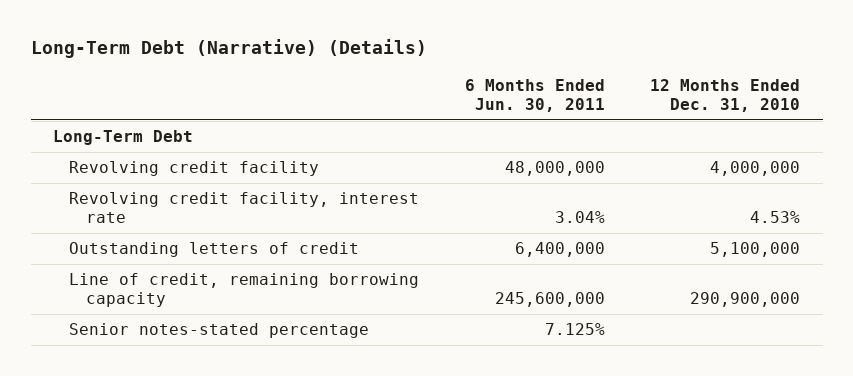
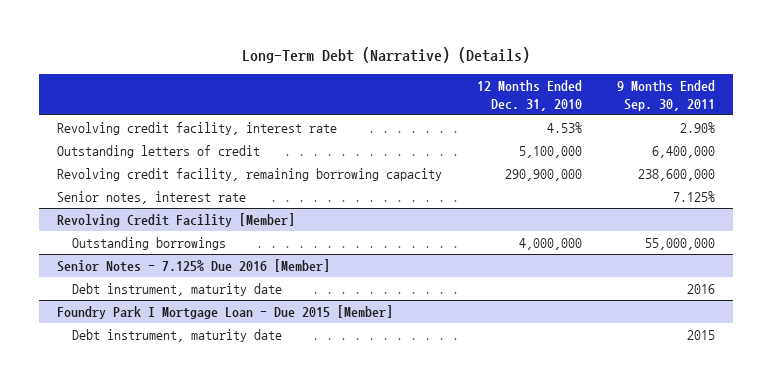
[464,78,605,112] 6 Months Ended Jun. 30, 2011 -> none
none -> [617,80,716,111] 9 Months Ended Sep. 30, 2011
[53,129,194,145] Long-Term Debt -> none
[69,160,320,176] Revolving credit facility -> none
[69,272,420,308] Line of credit, remaining borrowing capacity -> [56,168,442,182] Revolving credit facility, remaining borrowing capacity
[69,322,370,338] Senior notes-stated percentage -> [56,191,246,205] Senior notes, interest rate
none -> [56,213,295,228] Revolving Credit Facility [Member]
none -> [72,237,227,251] Outstanding borrowings
none -> [56,259,330,273] Senior Notes - 7.125% Due 2016 [Member]
none -> [72,283,283,297] Debt instrument, maturity date
none -> [56,305,393,320] Foundry Park I Mortgage Loan - Due 2015 [Member]
none -> [72,329,283,343] Debt instrument, maturity date

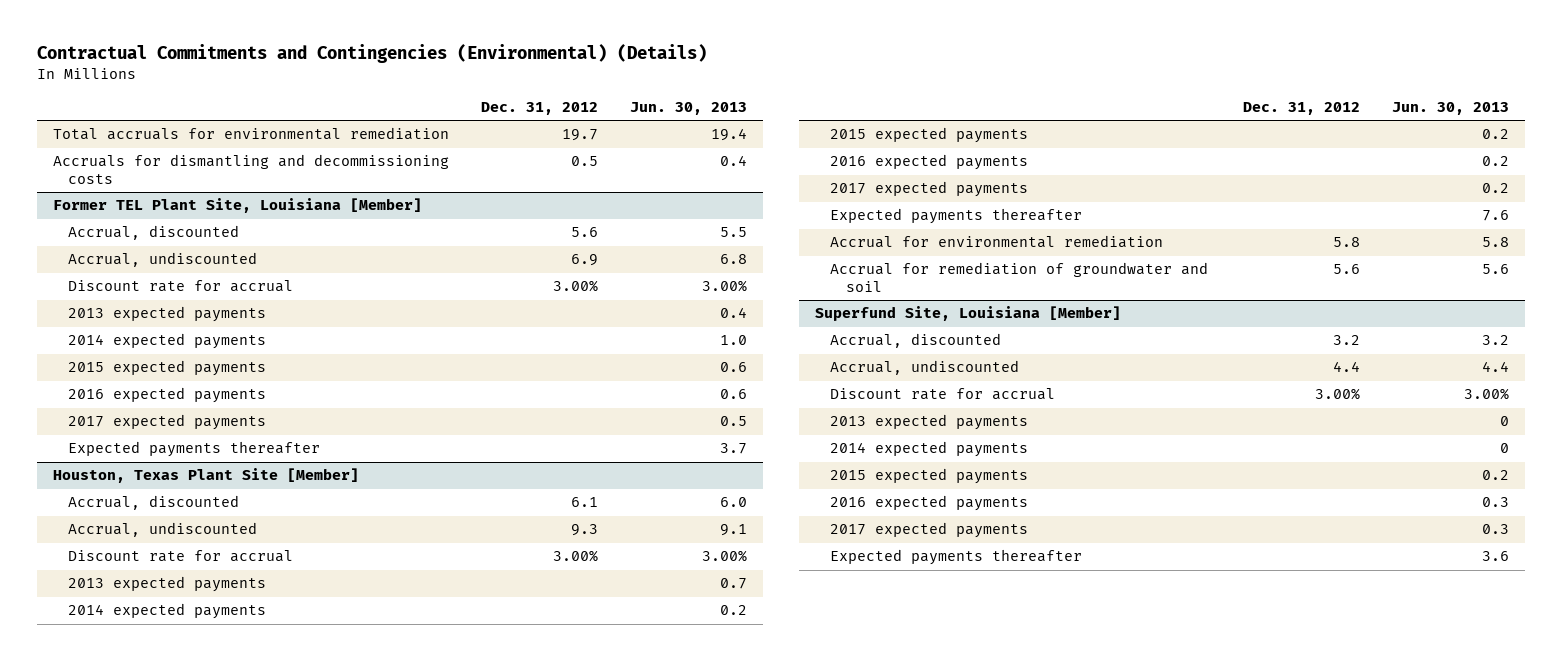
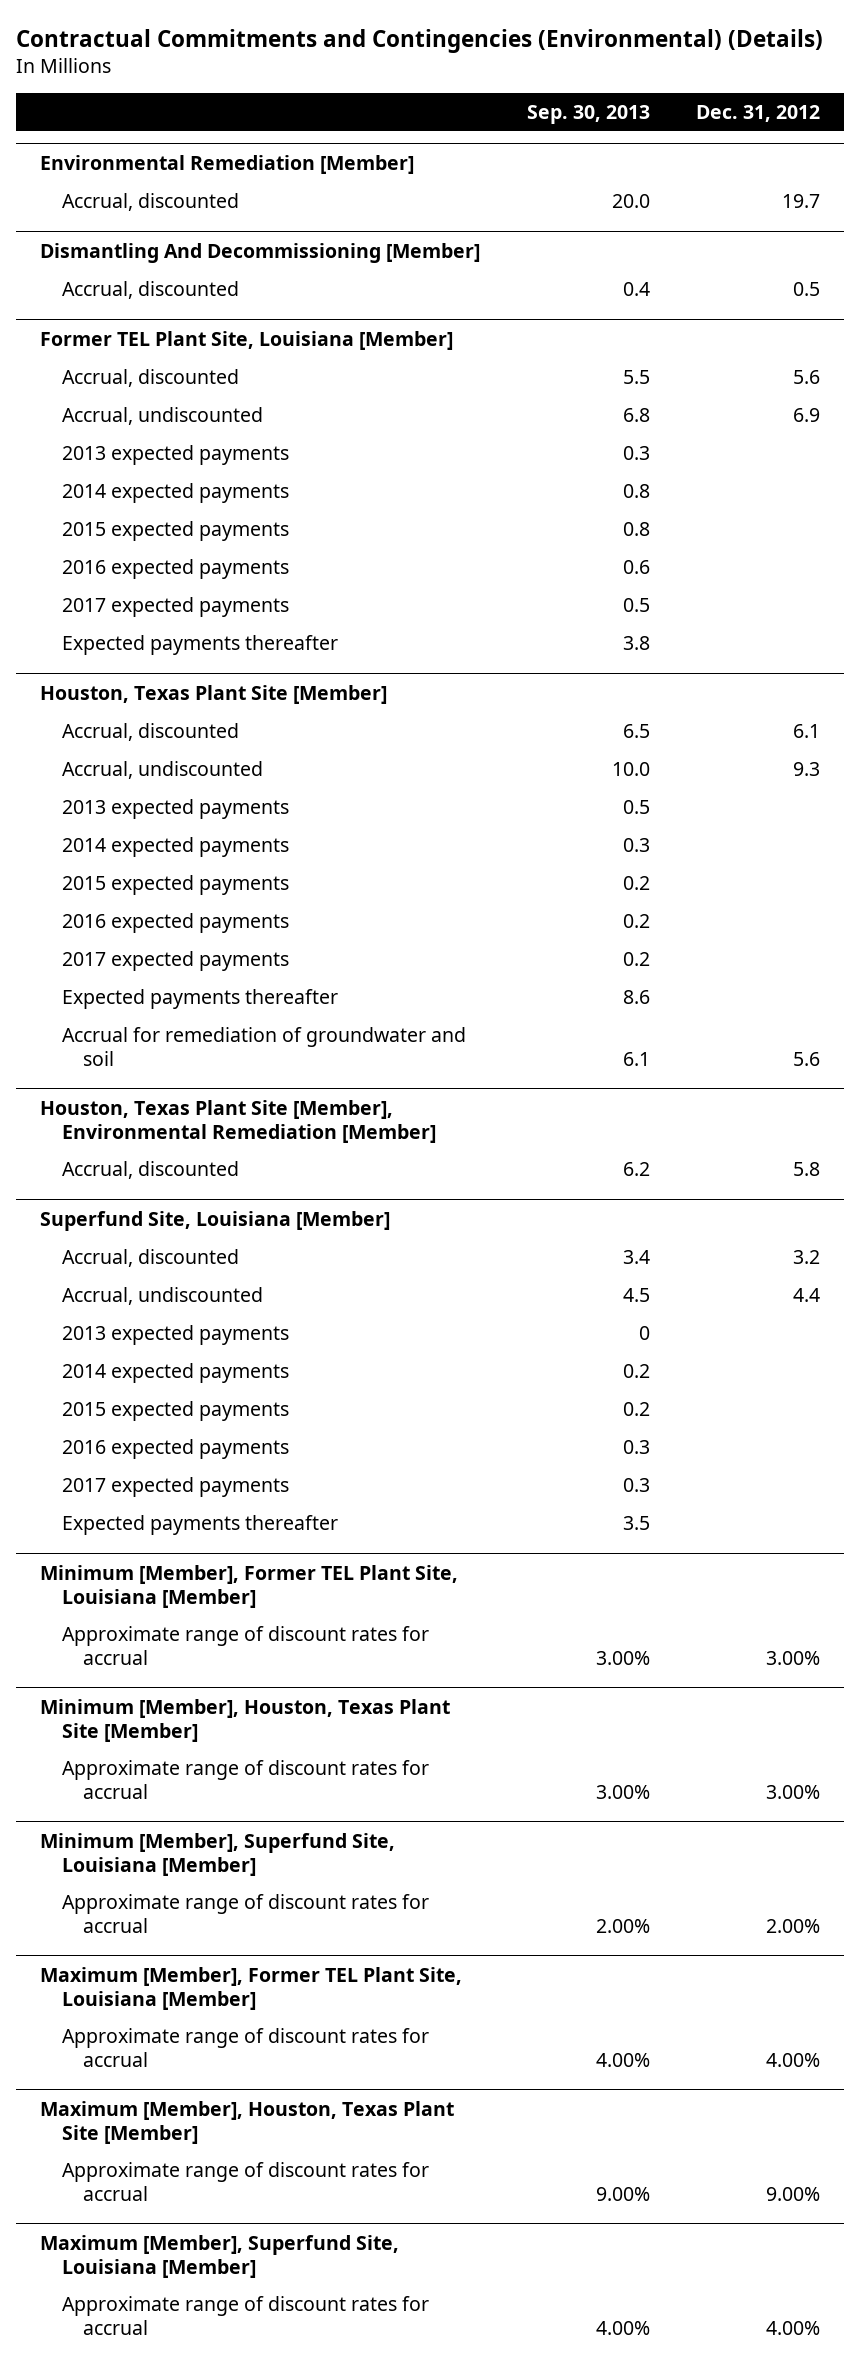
[629,102,747,116] Jun. 30, 2013 -> none
none -> [526,104,650,124] Sep. 30, 2013
[52,127,449,141] Total accruals for environmental remediation -> none
[52,154,449,184] Accruals for dismantling and decommissioning costs -> none
none -> [39,154,414,174] Environmental Remediation [Member]
none -> [61,192,239,211] Accrual, discounted
none -> [39,242,480,263] Dismantling And Decommissioning [Member]
none -> [61,280,239,299] Accrual, discounted
[68,280,294,293] Discount rate for accrual -> none
[68,550,294,563] Discount rate for accrual -> none
[830,235,1164,249] Accrual for environmental remediation -> none
none -> [39,1099,436,1143] Houston, Texas Plant Site [Member], Environmental Remediation [Member]
none -> [61,1160,239,1179] Accrual, discounted
[830,388,1056,401] Discount rate for accrual -> none
none -> [39,1564,458,1608] Minimum [Member], Former TEL Plant Site, Louisiana [Member]
none -> [61,1625,429,1665] Approximate range of discount rates for accrual
none -> [39,1698,450,1742] Minimum [Member], Houston, Texas Plant Site [Member]
none -> [61,1759,429,1799] Approximate range of discount rates for accrual
none -> [39,1832,395,1876] Minimum [Member], Superfund Site, Louisiana [Member]
none -> [61,1893,429,1933] Approximate range of discount rates for accrual
none -> [39,1966,462,2010] Maximum [Member], Former TEL Plant Site, Louisiana [Member]
none -> [61,2027,429,2067] Approximate range of discount rates for accrual
none -> [39,2100,454,2144] Maximum [Member], Houston, Texas Plant Site [Member]
none -> [61,2161,429,2201] Approximate range of discount rates for accrual
none -> [39,2234,399,2278] Maximum [Member], Superfund Site, Louisiana [Member]
none -> [61,2295,429,2335] Approximate range of discount rates for accrual

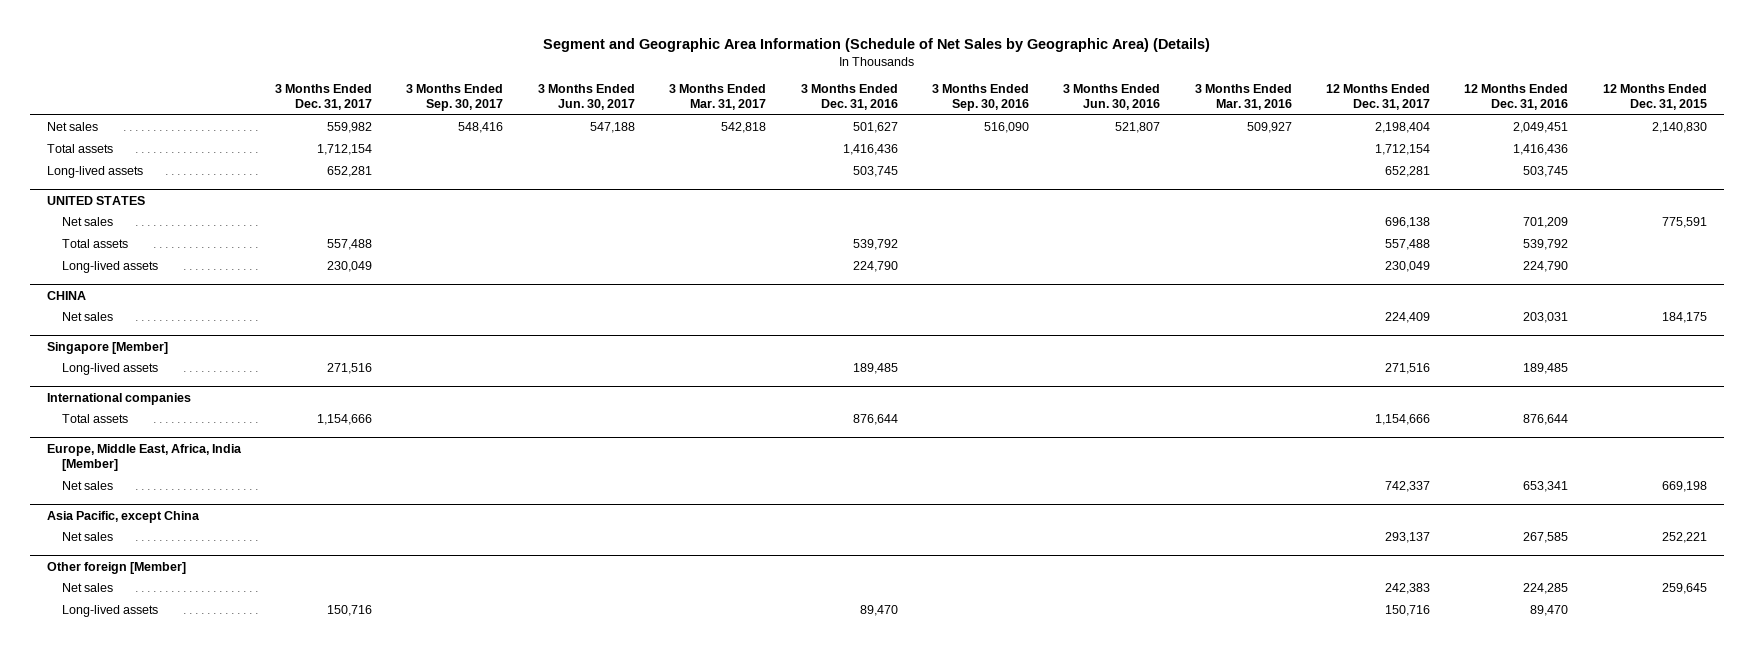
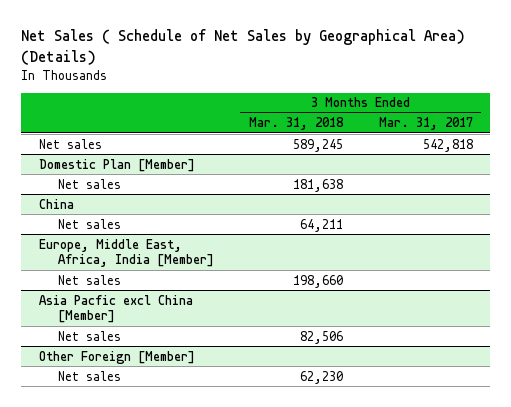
[542,37,1210,52] Segment and Geographic Area Information (Schedule of Net Sales by Geographic Area) (Details) -> [21,29,466,65] Net Sales ( Schedule of Net Sales by Geographical Area) (Details)
[275,84,373,111] 3 Months Ended Dec. 31, 2017 -> none
[406,84,504,112] 3 Months Ended Sep. 30, 2017 -> none
[537,84,635,111] 3 Months Ended Jun. 30, 2017 -> none
[800,84,898,111] 3 Months Ended Dec. 31, 2016 -> none
[931,84,1029,112] 3 Months Ended Sep. 30, 2016 -> none
[1063,84,1161,111] 3 Months Ended Jun. 30, 2016 -> none
[1194,84,1292,111] 3 Months Ended Mar. 31, 2016 -> none
[1325,84,1430,111] 12 Months Ended Dec. 31, 2017 -> none
[1464,84,1569,111] 12 Months Ended Dec. 31, 2016 -> none
[1602,84,1707,111] 12 Months Ended Dec. 31, 2015 -> none
none -> [249,117,345,131] Mar. 31, 2018
[46,144,113,154] Total assets -> none
[46,166,143,179] Long-lived assets -> none
[46,195,145,205] UNITED STATES -> [38,158,195,172] Domestic Plan [Member]
[62,239,129,249] Total assets -> none
[62,261,159,274] Long-lived assets -> none
[46,290,86,300] CHINA -> [38,198,74,209] China
[46,341,168,354] Singapore [Member] -> none
[62,363,159,376] Long-lived assets -> none
[46,392,191,405] International companies -> none
[62,414,129,424] Total assets -> none
[46,510,200,523] Asia Pacific, except China -> [38,294,193,324] Asia Pacfic excl China [Member]
[46,561,186,574] Other foreign [Member] -> [38,350,195,364] Other Foreign [Member]
[62,605,159,618] Long-lived assets -> none

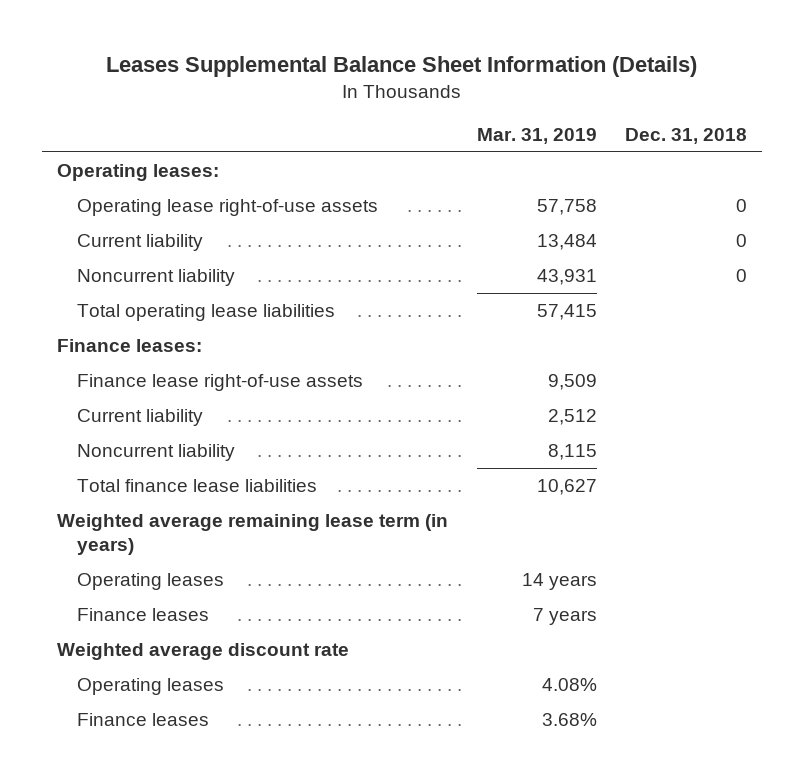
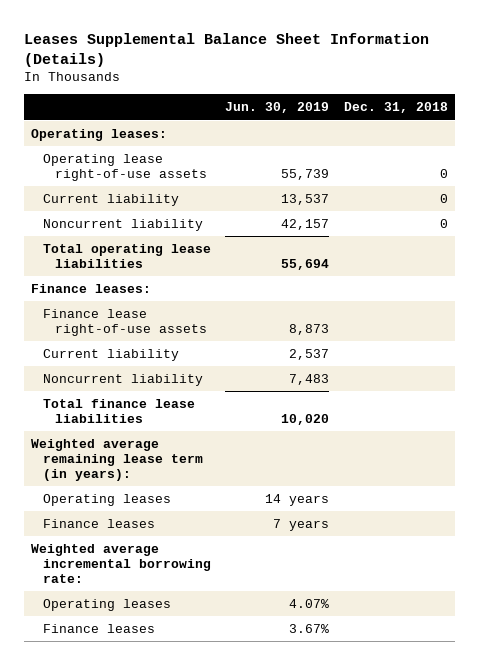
[476,127,597,144] Mar. 31, 2019 -> none
none -> [225,102,330,114] Jun. 30, 2019
[56,513,448,555] Weighted average remaining lease term (in years) -> [30,438,203,481] Weighted average remaining lease term (in years):
[56,642,349,660] Weighted average discount rate -> [30,543,211,583] Weighted average incremental borrowing rate:

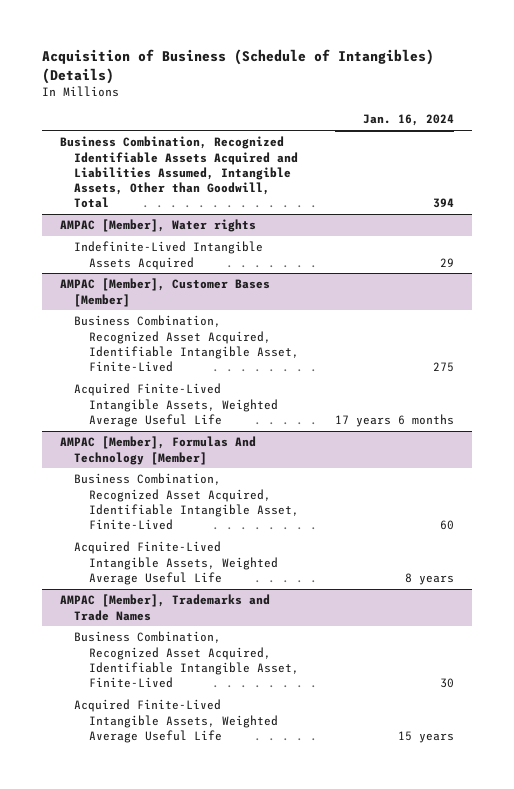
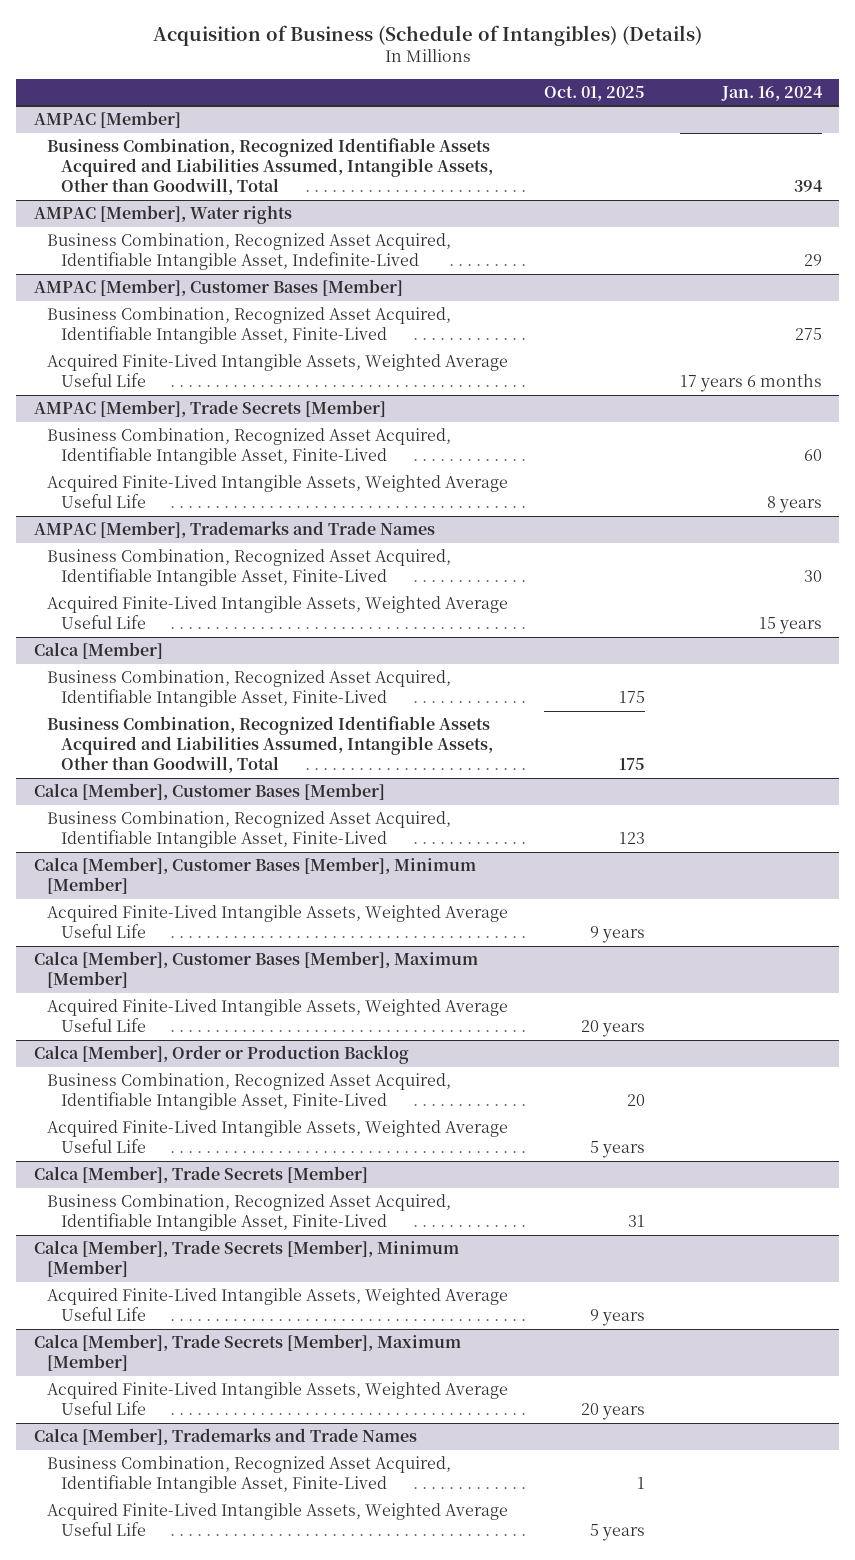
none -> [543,85,645,101] Oct. 01, 2025
none -> [33,111,181,129] AMPAC [Member]
[74,241,264,270] Indefinite-Lived Intangible Assets Acquired -> [47,233,452,271] Business Combination, Recognized Asset Acquired, Identifiable Intangible Asset, Indefinite-Lived
[60,436,257,465] AMPAC [Member], Formulas And Technology [Member] -> [33,400,386,418] AMPAC [Member], Trade Secrets [Member]
none -> [33,642,163,660] Calca [Member]
none -> [47,670,452,708] Business Combination, Recognized Asset Acquired, Identifiable Intangible Asset, Finite-Lived
none -> [47,716,494,774] Business Combination, Recognized Identifiable Assets Acquired and Liabilities Assumed, Intangible Assets, Other than Goodwill, Total
none -> [33,783,385,801] Calca [Member], Customer Bases [Member]
none -> [47,811,452,849] Business Combination, Recognized Asset Acquired, Identifiable Intangible Asset, Finite-Lived
none -> [33,857,476,895] Calca [Member], Customer Bases [Member], Minimum [Member]
none -> [47,905,509,939] Acquired Finite-Lived Intangible Assets, Weighted Average Useful Life
none -> [33,951,478,989] Calca [Member], Customer Bases [Member], Maximum [Member]
none -> [47,999,509,1033] Acquired Finite-Lived Intangible Assets, Weighted Average Useful Life
none -> [33,1045,409,1065] Calca [Member], Order or Production Backlog
none -> [47,1073,452,1111] Business Combination, Recognized Asset Acquired, Identifiable Intangible Asset, Finite-Lived
none -> [47,1120,509,1154] Acquired Finite-Lived Intangible Assets, Weighted Average Useful Life
none -> [33,1166,368,1184] Calca [Member], Trade Secrets [Member]
none -> [47,1194,452,1232] Business Combination, Recognized Asset Acquired, Identifiable Intangible Asset, Finite-Lived
none -> [33,1240,459,1278] Calca [Member], Trade Secrets [Member], Minimum [Member]
none -> [47,1288,509,1322] Acquired Finite-Lived Intangible Assets, Weighted Average Useful Life
none -> [33,1334,461,1372] Calca [Member], Trade Secrets [Member], Maximum [Member]
none -> [47,1382,509,1416] Acquired Finite-Lived Intangible Assets, Weighted Average Useful Life
none -> [33,1428,417,1446] Calca [Member], Trademarks and Trade Names
none -> [47,1456,452,1494] Business Combination, Recognized Asset Acquired, Identifiable Intangible Asset, Finite-Lived
none -> [47,1503,509,1537] Acquired Finite-Lived Intangible Assets, Weighted Average Useful Life

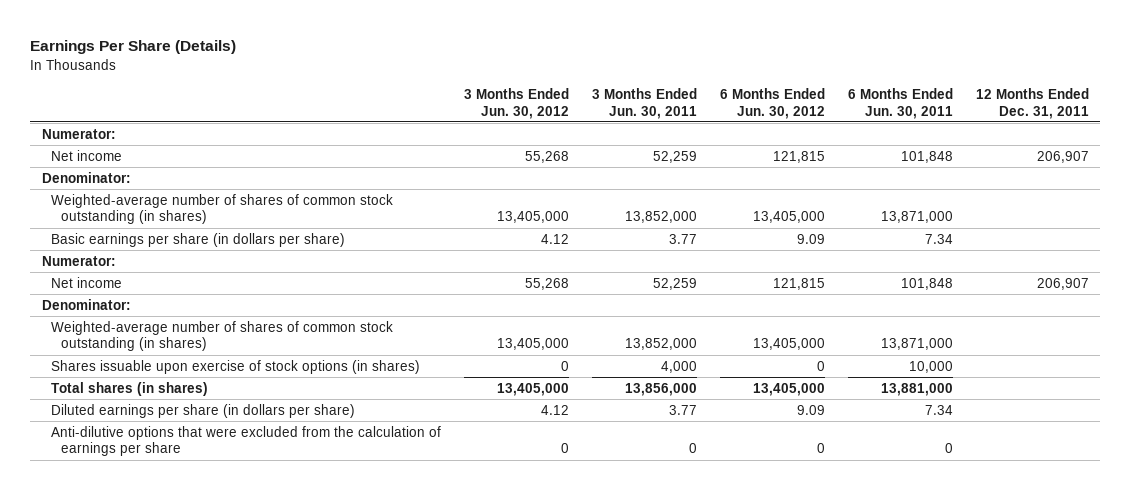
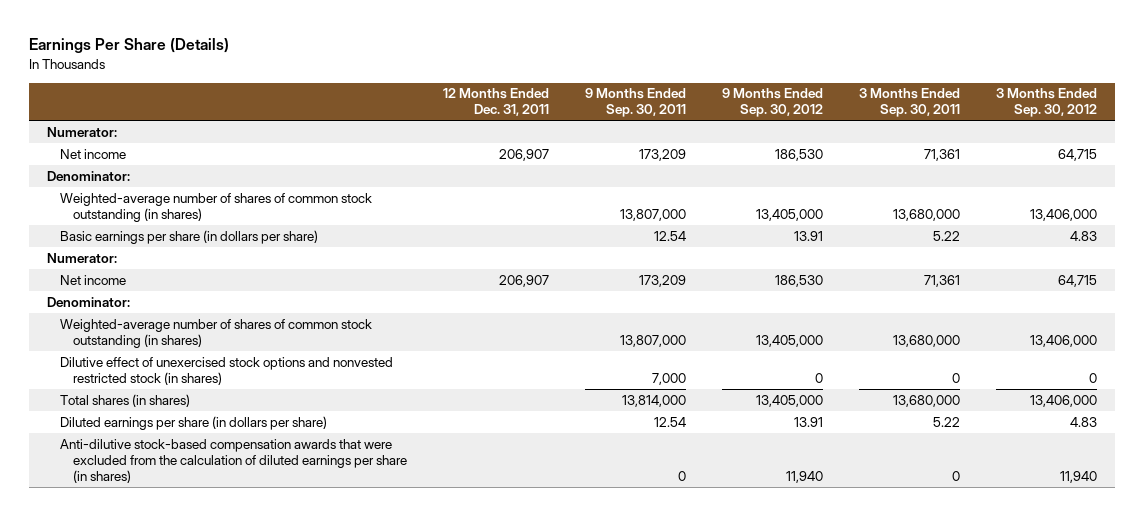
[464,87,570,119] 3 Months Ended Jun. 30, 2012 -> none
[592,87,698,119] 3 Months Ended Jun. 30, 2011 -> none
[720,87,826,119] 6 Months Ended Jun. 30, 2012 -> none
[848,87,954,119] 6 Months Ended Jun. 30, 2011 -> none
none -> [585,88,687,118] 9 Months Ended Sep. 30, 2011
none -> [722,88,824,118] 9 Months Ended Sep. 30, 2012
none -> [859,88,961,118] 3 Months Ended Sep. 30, 2011
none -> [996,88,1098,118] 3 Months Ended Sep. 30, 2012
[51,359,421,374] Shares issuable upon exercise of stock options (in shares) -> [60,356,394,385] Dilutive effect of unexercised stock options and nonvested restricted stock (in shares)
[51,425,442,457] Anti-dilutive options that were excluded from the calculation of earnings per share -> [60,438,408,483] Anti-dilutive stock-based compensation awards that were excluded from the calculation of diluted earnings per share (in shares)

